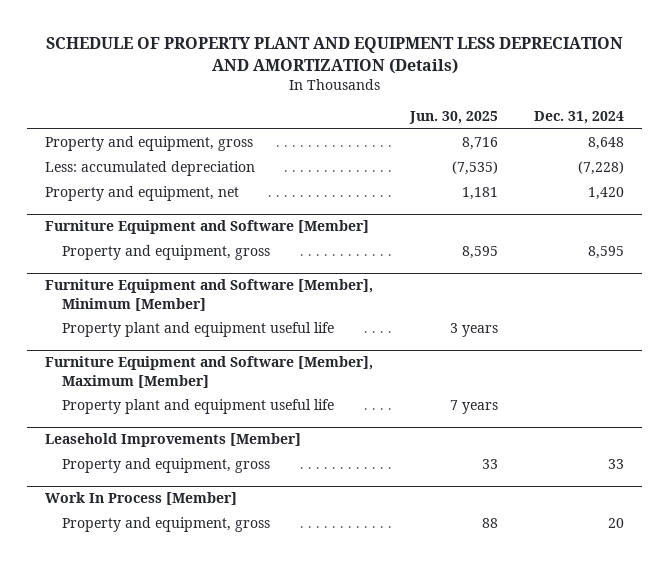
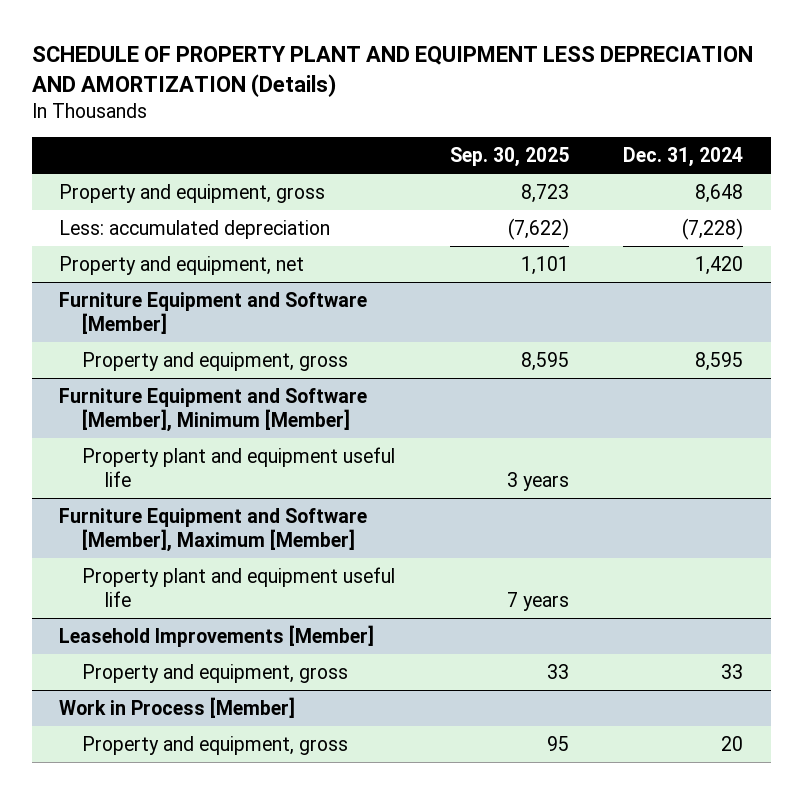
[408,111,498,125] Jun. 30, 2025 -> none
none -> [449,147,569,168] Sep. 30, 2025
[45,492,238,506] Work In Process [Member] -> [59,696,296,718] Work in Process [Member]

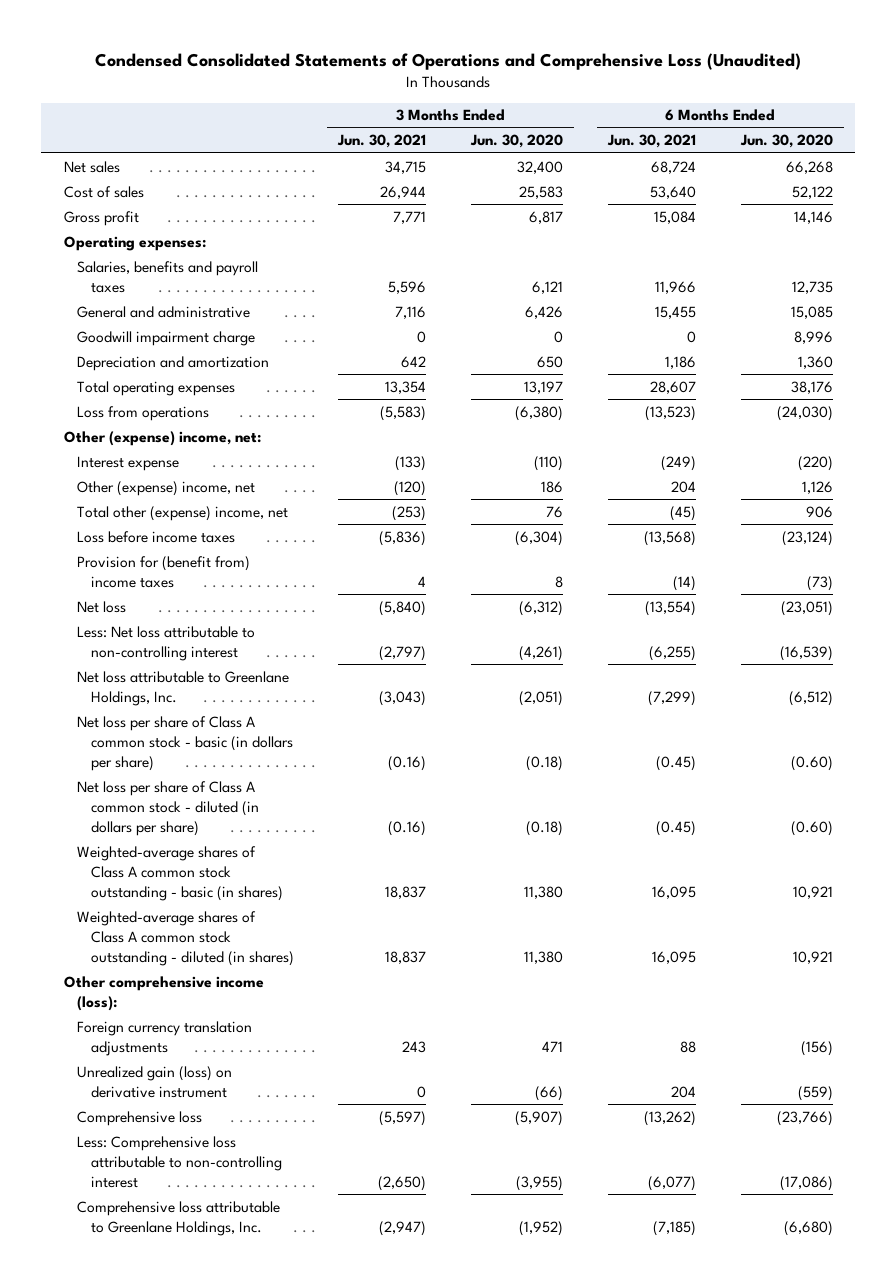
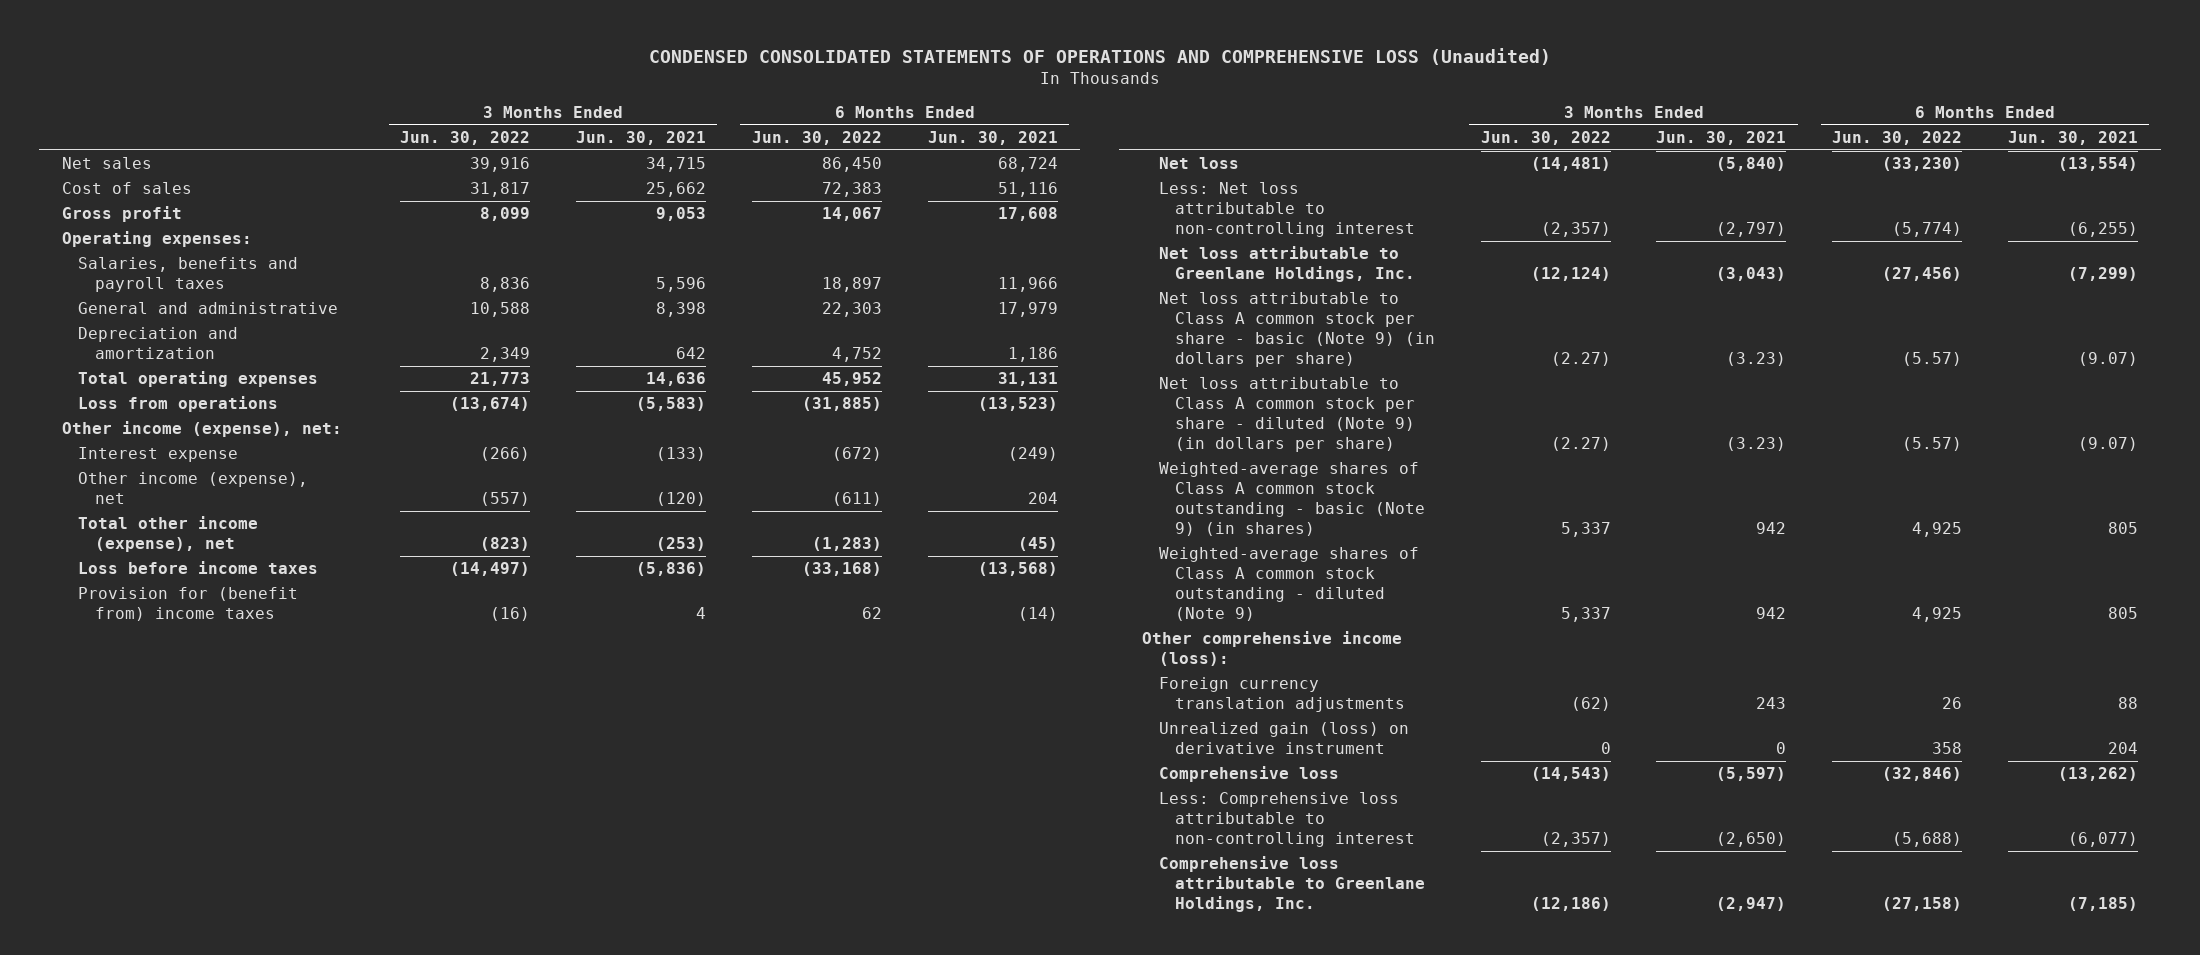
[95,52,802,70] Condensed Consolidated Statements of Operations and Comprehensive Loss (Unaudited) -> [648,48,1551,66] CONDENSED CONSOLIDATED STATEMENTS OF OPERATIONS AND COMPREHENSIVE LOSS (Unaudited)
[470,134,564,149] Jun. 30, 2020 -> none
[739,134,833,149] Jun. 30, 2020 -> none
none -> [400,131,531,146] Jun. 30, 2022
none -> [751,131,882,146] Jun. 30, 2022
[380,185,427,199] 26,944 -> [646,182,707,198] 25,662
[649,185,696,199] 53,640 -> [997,182,1058,198] 51,116
[393,210,427,224] 7,771 -> [656,207,707,222] 9,053
[653,210,696,224] 15,084 -> [997,207,1058,222] 17,608
[77,330,256,346] Goodwill impairment charge -> none
[395,305,427,319] 7,116 -> [656,302,707,318] 8,398
[654,305,696,319] 15,455 -> [997,302,1058,318] 17,979
[385,380,427,394] 13,354 -> [646,372,707,387] 14,636
[649,380,696,394] 28,607 -> [997,372,1058,387] 31,131
[63,430,261,446] Other (expense) income, net: -> [61,421,342,438] Other income (expense), net:
[77,480,256,496] Other (expense) income, net -> [78,472,309,505] Other income (expense), net
[77,505,289,521] Total other (expense) income, net -> [78,516,259,553] Total other income (expense), net
[77,715,293,771] Net loss per share of Class A common stock - basic (in dollars per share) -> [1158,292,1435,368] Net loss attributable to Class A common stock per share - basic (Note 9) (in dollars per share)
[388,755,427,771] (0.16) -> [1726,352,1787,367] (3.23)
[655,755,696,771] (0.45) -> [2077,352,2138,367] (9.07)
[77,780,259,836] Net loss per share of Class A common stock - diluted (in dollars per share) -> [1158,377,1415,453] Net loss attributable to Class A common stock per share - diluted (Note 9) (in dollars per share)
[388,820,427,836] (0.16) -> [1726,437,1787,452] (3.23)
[655,820,696,836] (0.45) -> [2077,437,2138,452] (9.07)
[77,845,283,901] Weighted-average shares of Class A common stock outstanding - basic (in shares) -> [1158,462,1425,537] Weighted-average shares of Class A common stock outstanding - basic (Note 9) (in shares)
[385,885,427,899] 18,837 -> [1756,522,1787,535] 942
[651,885,696,899] 16,095 -> [2107,522,2138,535] 805
[77,910,294,966] Weighted-average shares of Class A common stock outstanding - diluted (in shares) -> [1158,547,1419,622] Weighted-average shares of Class A common stock outstanding - diluted (Note 9)
[385,950,427,964] 18,837 -> [1756,607,1787,620] 942
[651,950,696,964] 16,095 -> [2107,607,2138,620] 805

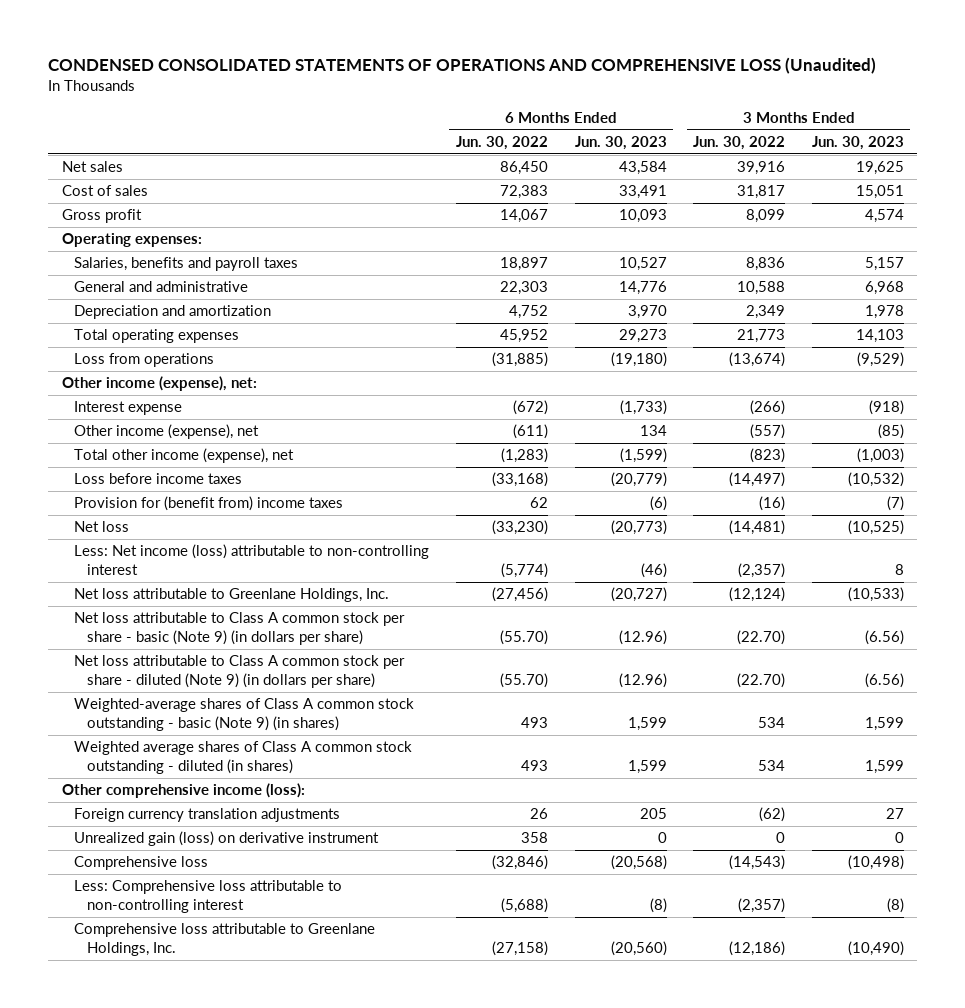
[576,131,707,146] Jun. 30, 2021 -> none
[927,131,1058,146] Jun. 30, 2021 -> none
none -> [574,136,667,151] Jun. 30, 2023
none -> [811,136,904,151] Jun. 30, 2023
[1158,182,1415,238] Less: Net loss attributable to non-controlling interest -> [74,544,430,576] Less: Net income (loss) attributable to non-controlling interest
[1550,352,1611,367] (2.27) -> [737,630,786,646] (22.70)
[1902,352,1963,367] (5.57) -> [500,630,549,646] (55.70)
[1550,437,1611,452] (2.27) -> [737,673,786,689] (22.70)
[1902,437,1963,452] (5.57) -> [500,673,549,689] (55.70)
[1560,522,1611,538] 5,337 -> [758,717,786,729] 534
[1912,522,1963,538] 4,925 -> [521,717,549,729] 493
[1158,547,1419,622] Weighted-average shares of Class A common stock outstanding - diluted (Note 9) -> [74,741,413,775] Weighted average shares of Class A common stock outstanding - diluted (in shares)
[1560,607,1611,623] 5,337 -> [758,760,786,772] 534
[1912,607,1963,623] 4,925 -> [521,760,549,772] 493

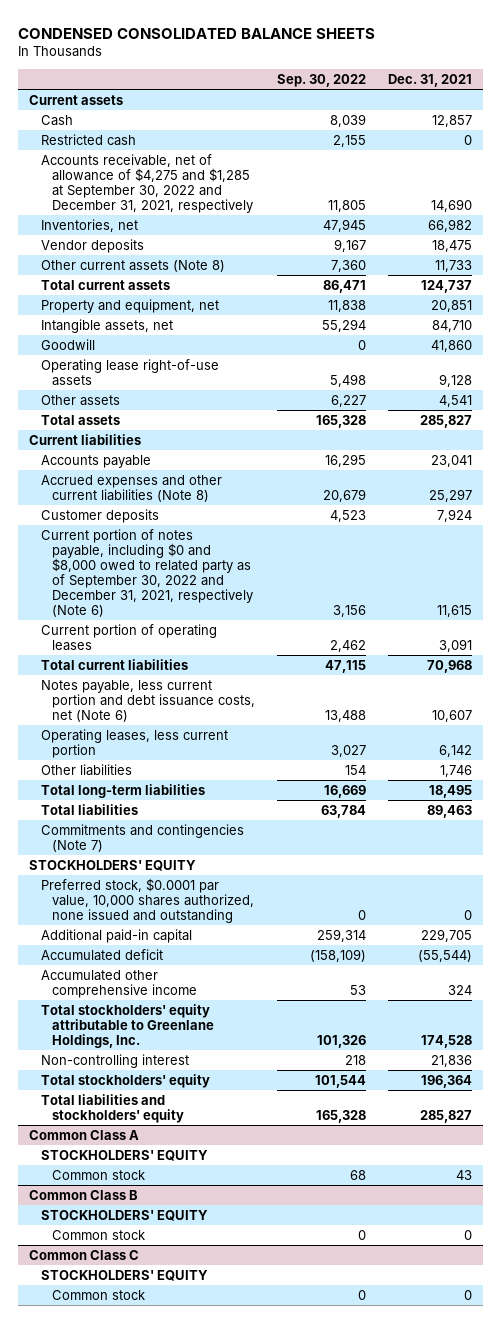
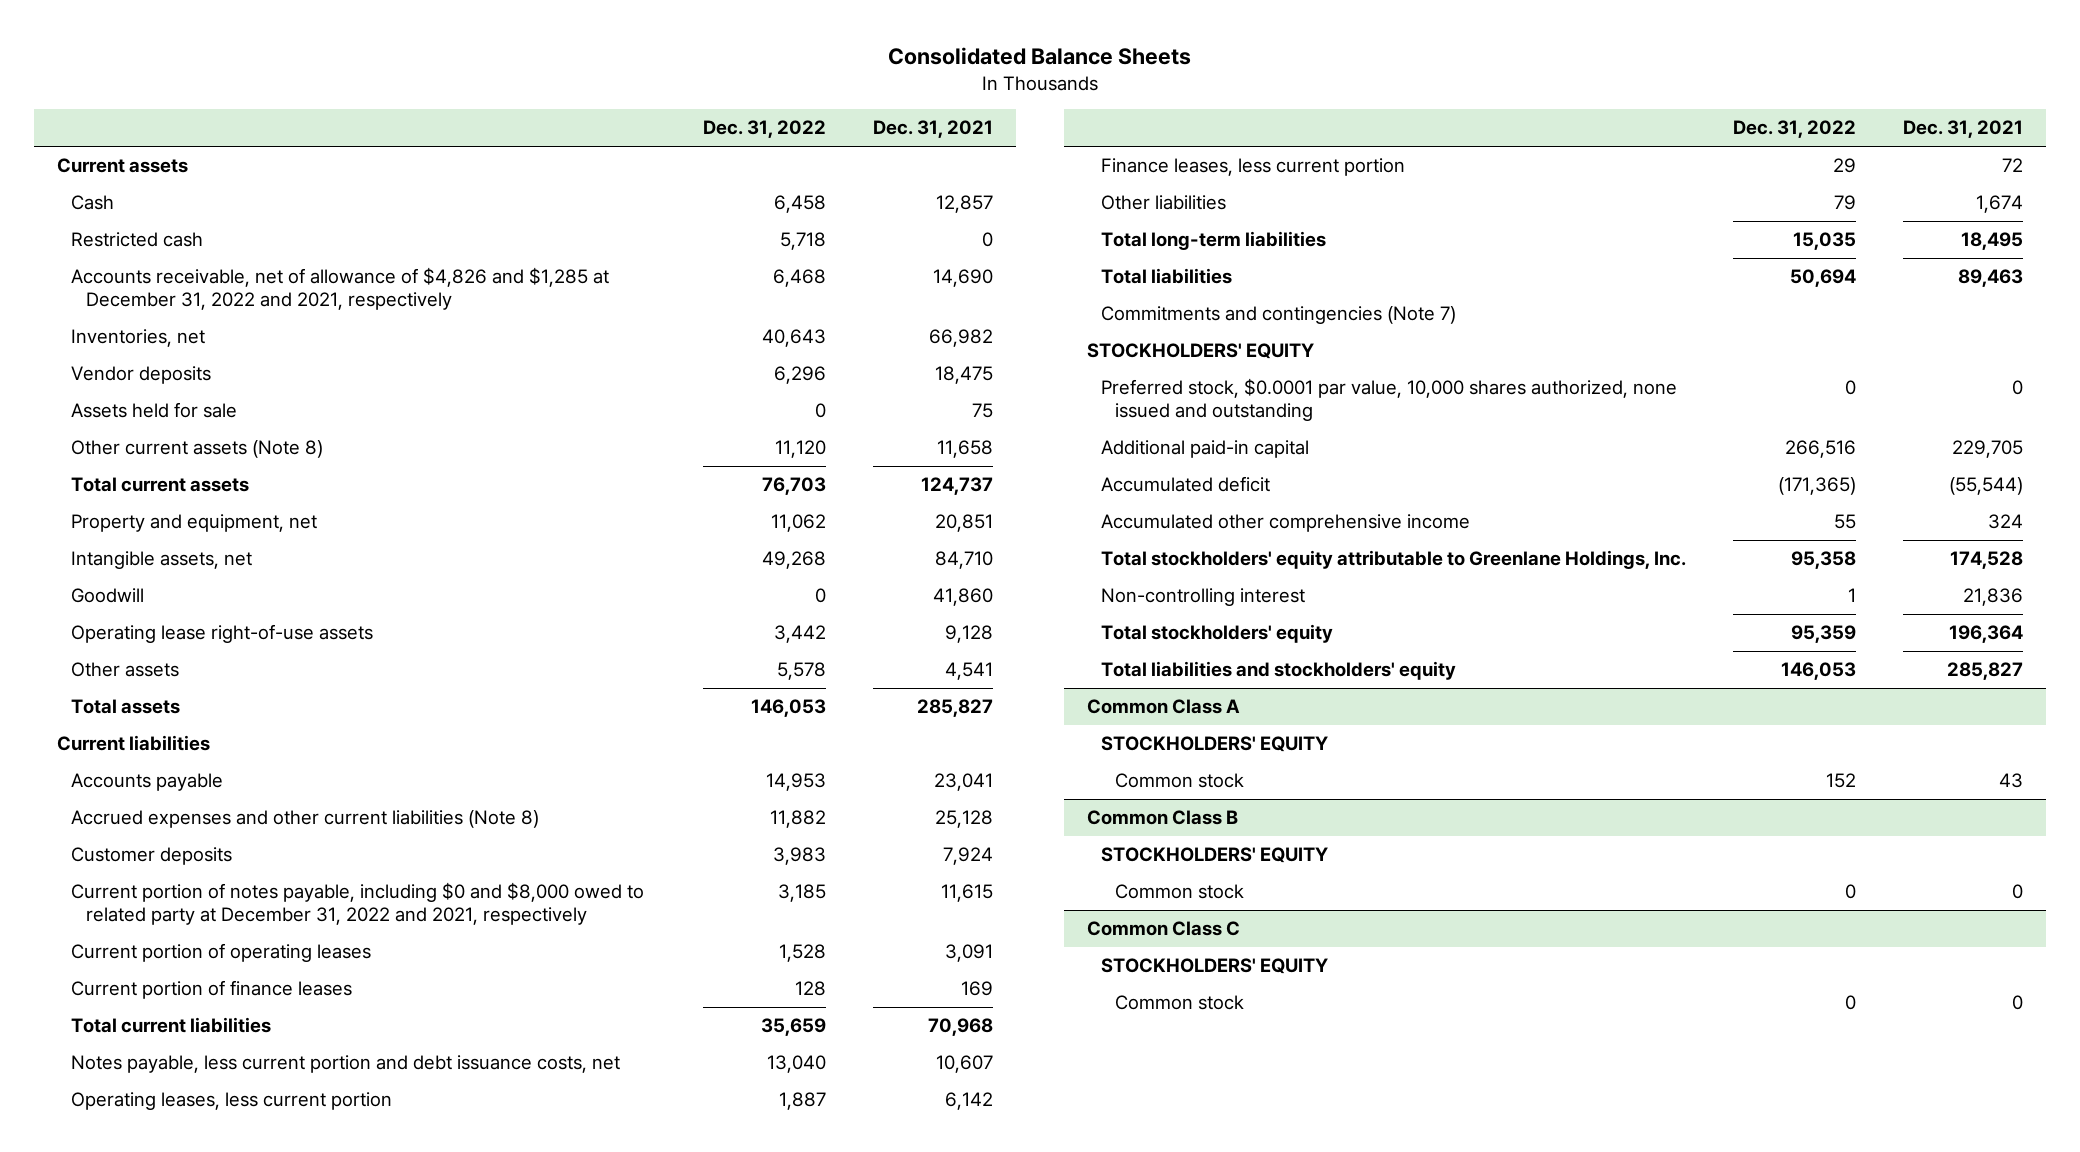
[18,27,376,39] CONDENSED CONSOLIDATED BALANCE SHEETS -> [887,46,1191,65] Consolidated Balance Sheets
[276,74,366,88] Sep. 30, 2022 -> none
none -> [703,120,827,139] Dec. 31, 2022
[40,153,254,213] Accounts receivable, net of allowance of $4,275 and $1,285 at September 30, 2022 and December 31, 2021, respectively -> [71,267,610,310] Accounts receivable, net of allowance of $4,826 and $1,285 at December 31, 2022 and 2021, respectively
none -> [71,402,238,419] Assets held for sale
[434,259,472,272] 11,733 -> [936,440,993,459] 11,658
[428,488,472,502] 25,297 -> [934,810,993,829] 25,128
[40,528,254,617] Current portion of notes payable, including $0 and $8,000 owed to related party as of September 30, 2022 and December 31, 2021, respectively (Note 6) -> [71,882,645,925] Current portion of notes payable, including $0 and $8,000 owed to related party at December 31, 2022 and 2021, respectively
none -> [71,980,353,1000] Current portion of finance leases
[40,679,256,722] Notes payable, less current portion and debt issuance costs, net (Note 6) -> [71,1055,621,1074] Notes payable, less current portion and debt issuance costs, net
none -> [1101,158,1406,177] Finance leases, less current portion
[439,764,472,777] 1,746 -> [1975,195,2023,214] 1,674

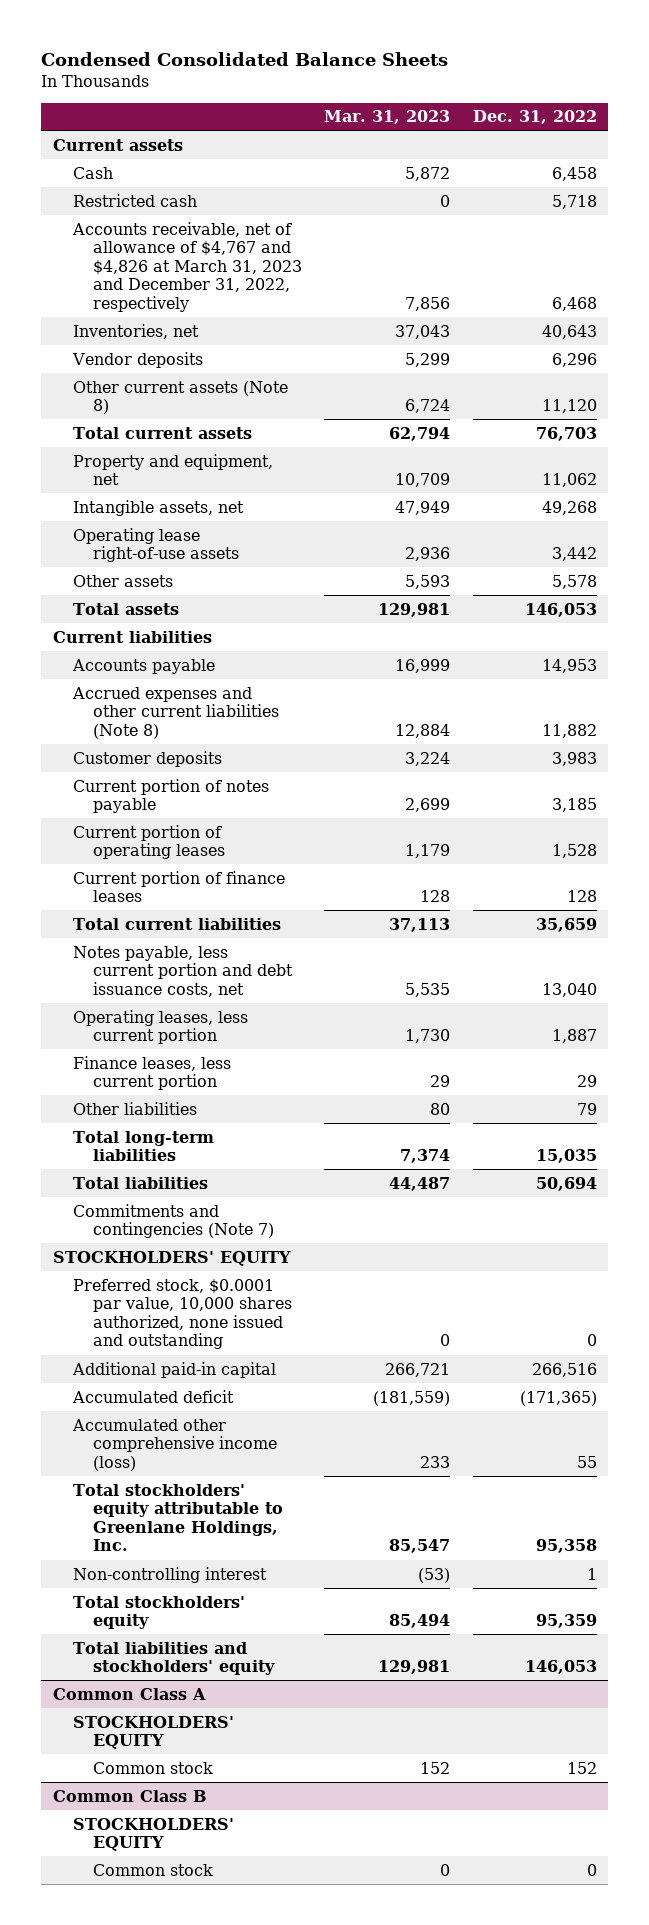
[887,46,1191,65] Consolidated Balance Sheets -> [41,51,449,66] Condensed Consolidated Balance Sheets
[872,120,993,139] Dec. 31, 2021 -> none
none -> [324,110,451,125] Mar. 31, 2023
[71,267,610,310] Accounts receivable, net of allowance of $4,826 and $1,285 at December 31, 2022 and 2021, respectively -> [71,221,303,313] Accounts receivable, net of allowance of $4,767 and $4,826 at March 31, 2023 and December 31, 2022, respectively
[71,402,238,419] Assets held for sale -> none
[71,588,145,604] Goodwill -> none
[71,882,645,925] Current portion of notes payable, including $0 and $8,000 owed to related party at December 31, 2022 and 2021, respectively -> [72,778,269,814] Current portion of notes payable
[1101,514,1471,533] Accumulated other comprehensive income -> [71,1418,278,1471] Accumulated other comprehensive income (loss)
[1087,921,1241,937] Common Class C -> none
[1101,958,1329,975] STOCKHOLDERS' EQUITY -> none
[1115,995,1245,1011] Common stock -> none

